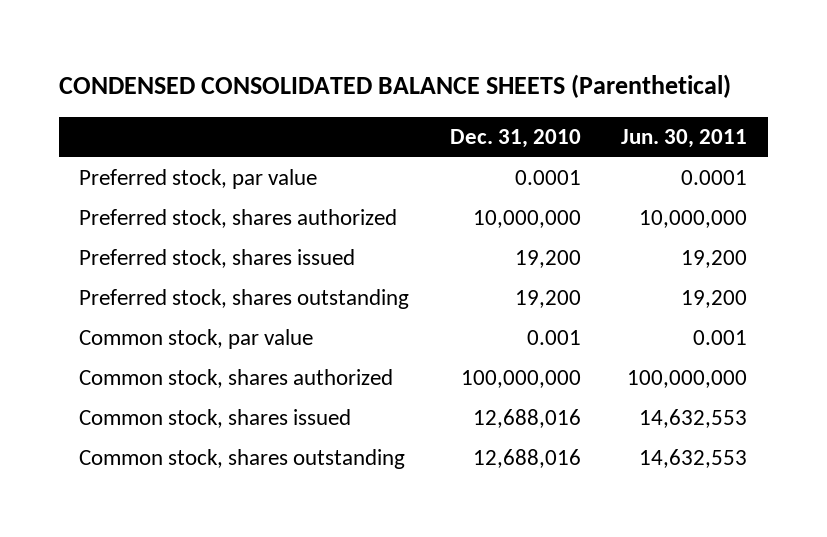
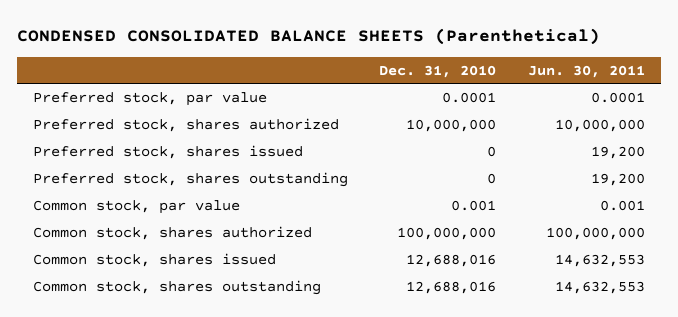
[514,250,581,269] 19,200 -> [487,145,497,157] 0
[514,290,581,309] 19,200 -> [487,172,497,184] 0

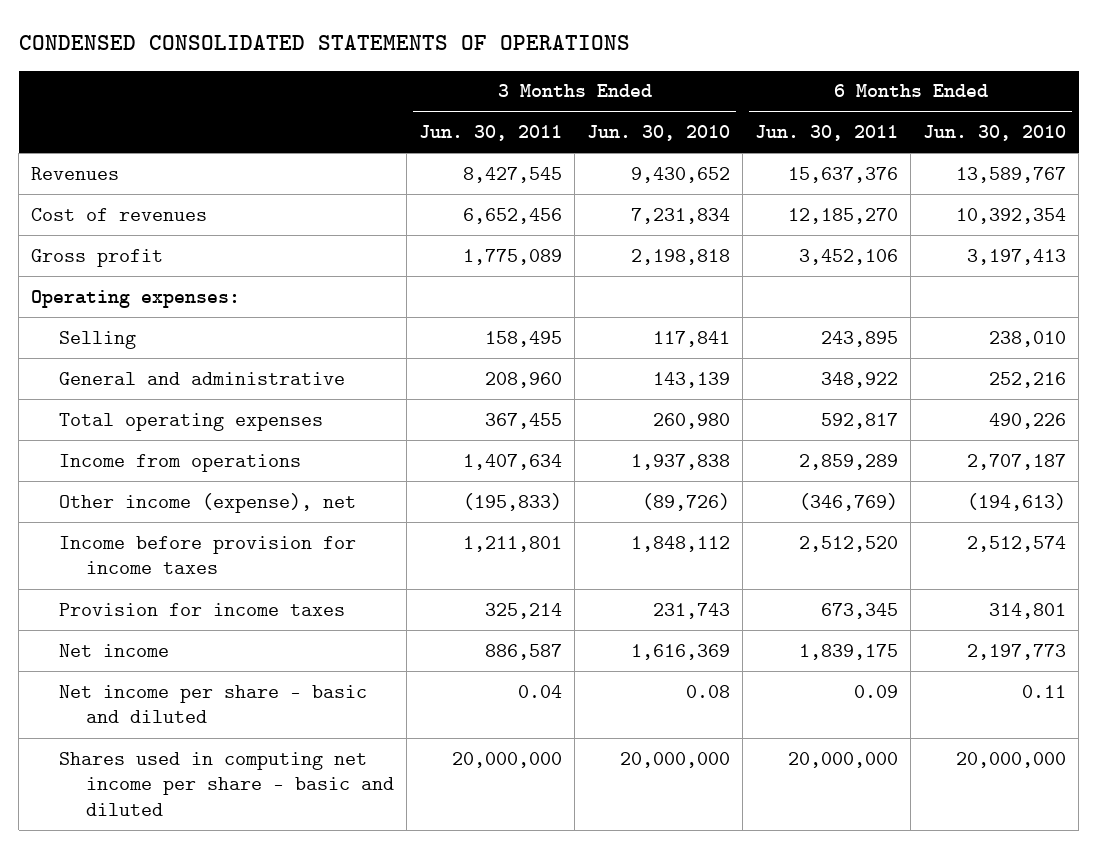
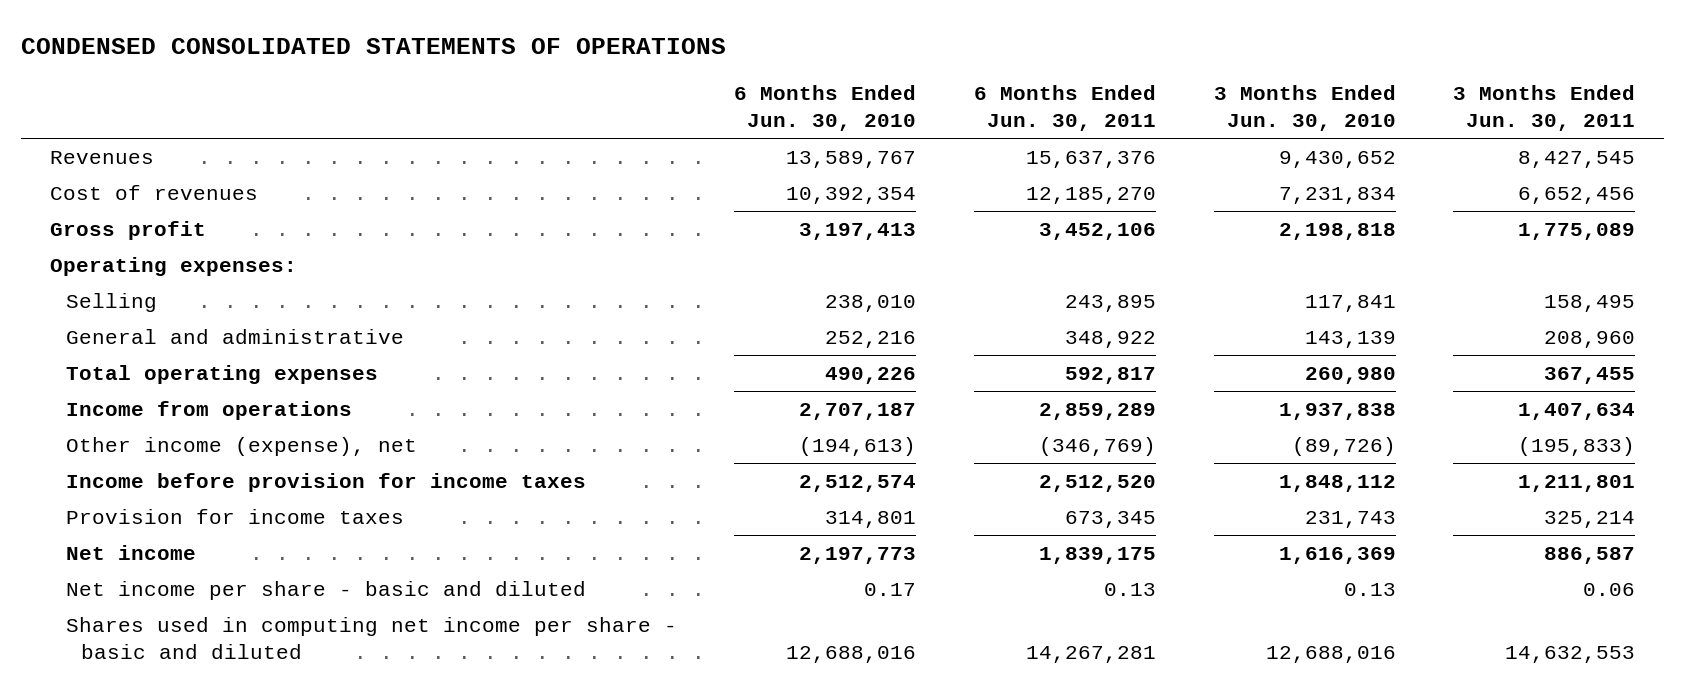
[518,684,563,698] 0.04 -> [1583,583,1636,597] 0.06
[686,684,731,698] 0.08 -> [1343,583,1396,597] 0.13
[854,684,899,698] 0.09 -> [1103,583,1156,597] 0.13
[1022,684,1067,698] 0.11 -> [864,583,917,597] 0.17
[452,751,563,768] 20,000,000 -> [1505,645,1636,663] 14,632,553
[620,751,731,768] 20,000,000 -> [1265,645,1396,663] 12,688,016
[788,751,899,768] 20,000,000 -> [1025,645,1156,663] 14,267,281
[956,751,1067,768] 20,000,000 -> [786,645,917,663] 12,688,016

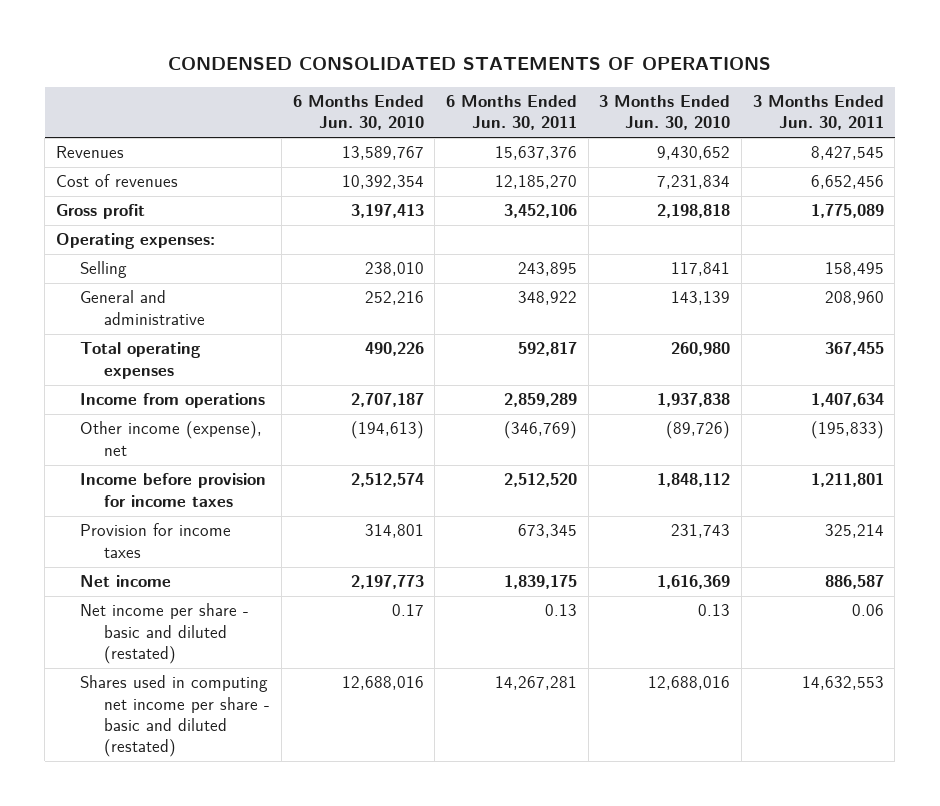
[65,581,586,601] Net income per share - basic and diluted -> [80,603,250,664] Net income per share - basic and diluted (restated)
[65,617,677,659] Shares used in computing net income per share - basic and diluted -> [80,675,271,758] Shares used in computing net income per share - basic and diluted (restated)

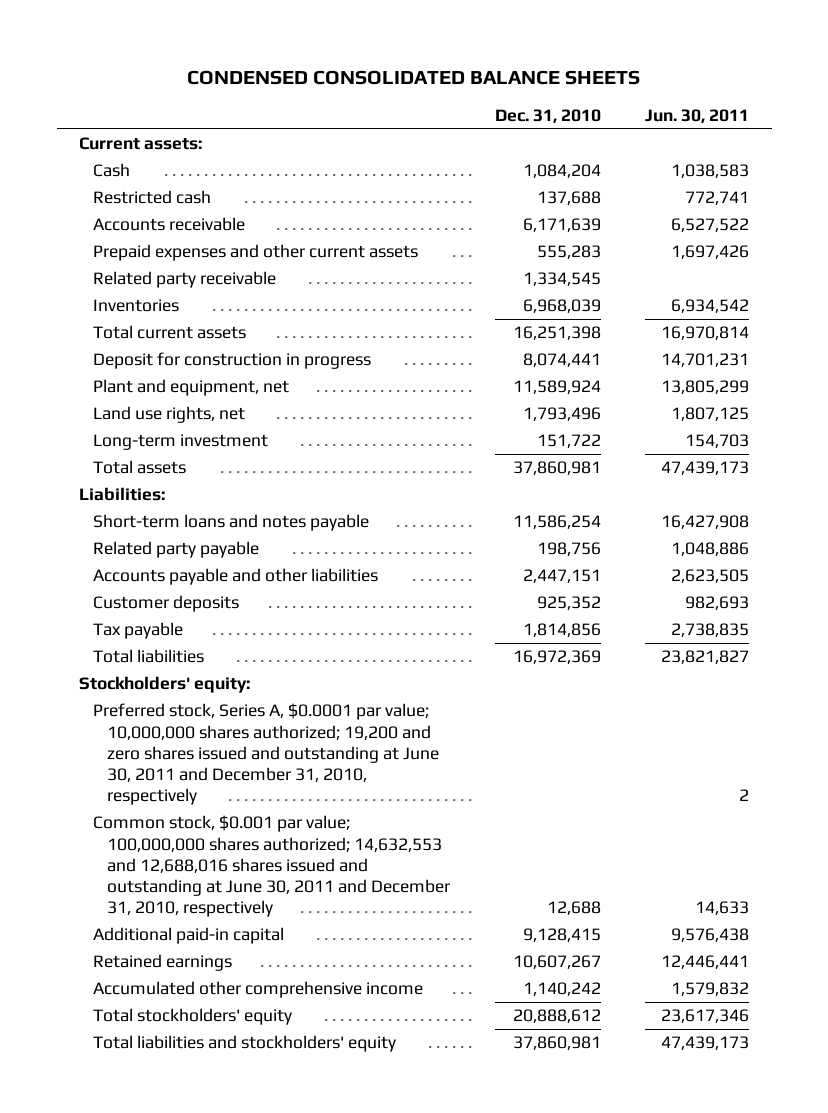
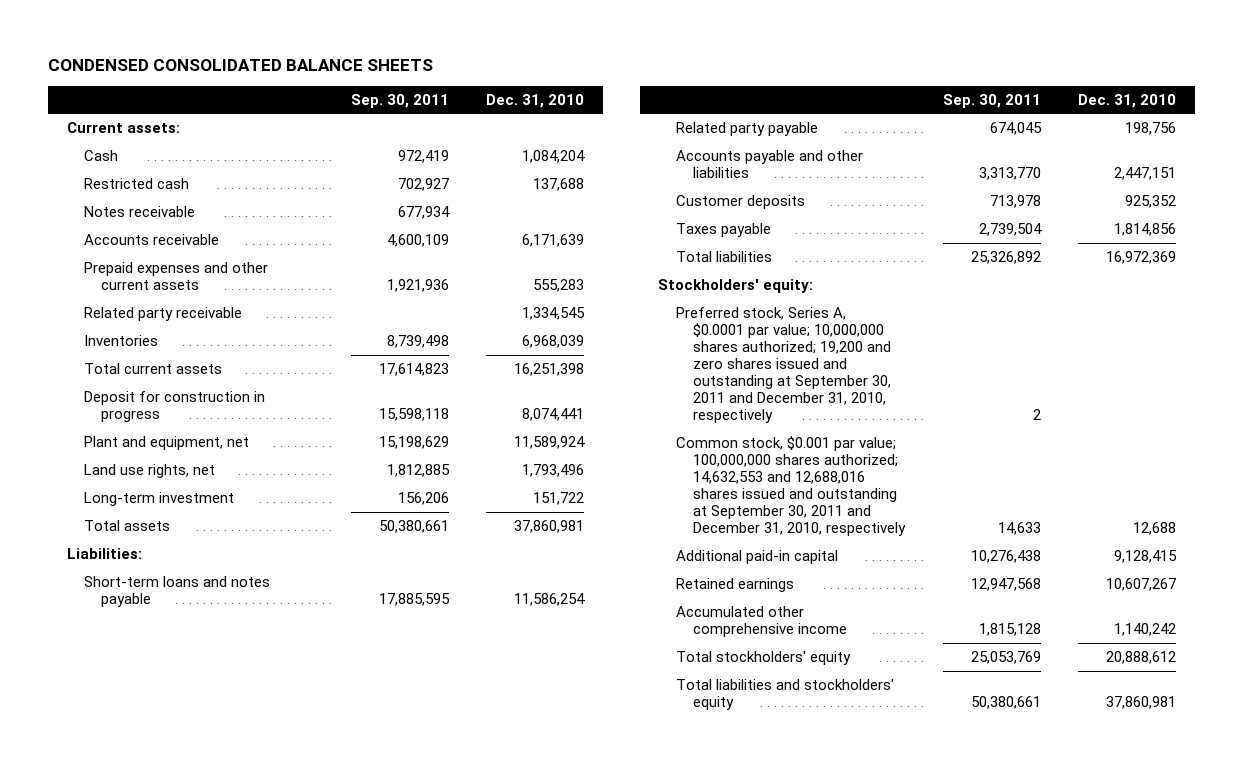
[645,108,750,123] Jun. 30, 2011 -> none
none -> [350,93,449,108] Sep. 30, 2011
none -> [83,206,195,218] Notes receivable
[93,622,184,640] Tax payable -> [675,223,771,238] Taxes payable
[93,703,439,806] Preferred stock, Series A, $0.0001 par value; 10,000,000 shares authorized; 19,200 and zero shares issued and outstanding at June 30, 2011 and December 31, 2010, respectively -> [675,307,892,424] Preferred stock, Series A, $0.0001 par value; 10,000,000 shares authorized; 19,200 and zero shares issued and outstanding at September 30, 2011 and December 31, 2010, respectively
[93,815,450,918] Common stock, $0.001 par value; 100,000,000 shares authorized; 14,632,553 and 12,688,016 shares issued and outstanding at June 30, 2011 and December 31, 2010, respectively -> [675,436,907,537] Common stock, $0.001 par value; 100,000,000 shares authorized; 14,632,553 and 12,688,016 shares issued and outstanding at September 30, 2011 and December 31, 2010, respectively

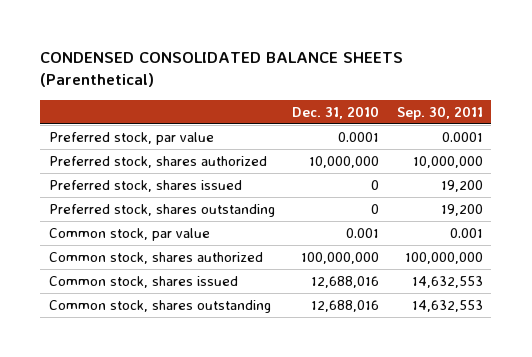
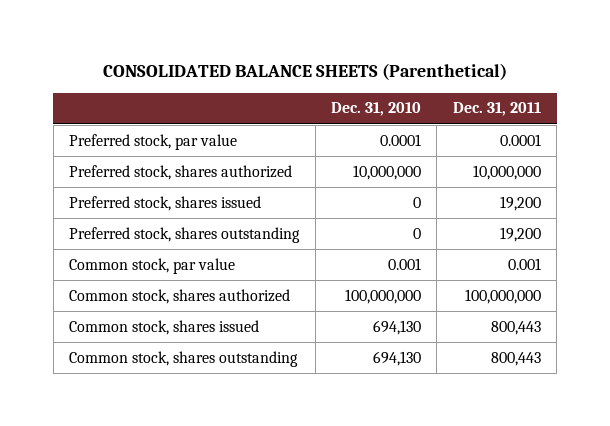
[40,51,404,88] CONDENSED CONSOLIDATED BALANCE SHEETS (Parenthetical) -> [102,63,507,81] CONSOLIDATED BALANCE SHEETS (Parenthetical)
[396,105,483,120] Sep. 30, 2011 -> none
none -> [452,102,541,117] Dec. 31, 2011
[311,275,380,288] 12,688,016 -> [372,319,421,335] 694,130
[311,299,380,312] 12,688,016 -> [372,350,421,366] 694,130

